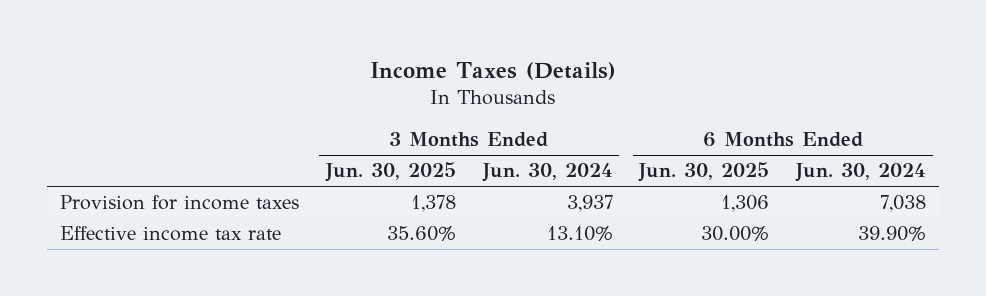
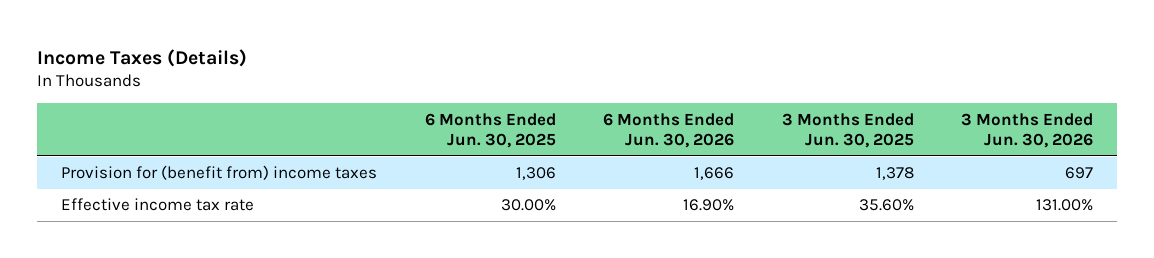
[481,163,613,183] Jun. 30, 2024 -> none
[794,163,926,183] Jun. 30, 2024 -> none
none -> [603,112,735,149] 6 Months Ended Jun. 30, 2026
none -> [961,112,1094,149] 3 Months Ended Jun. 30, 2026
[60,195,300,211] Provision for income taxes -> [61,165,378,181] Provision for (benefit from) income taxes

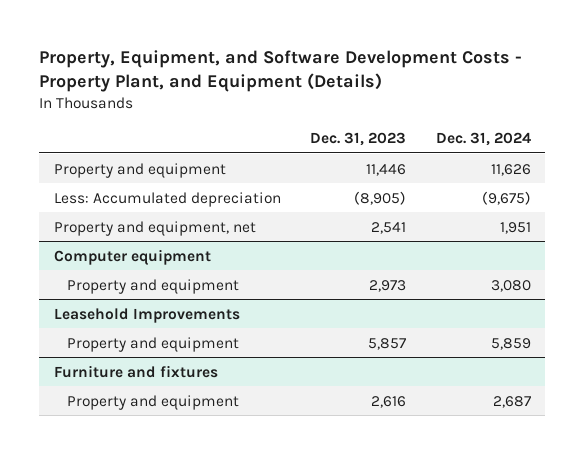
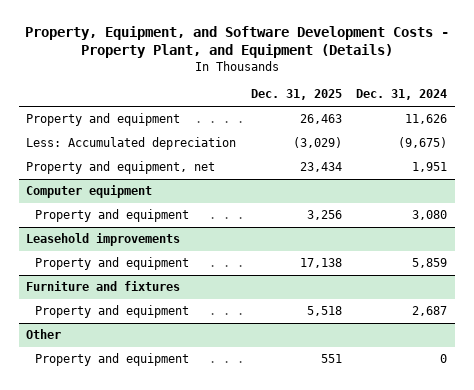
[310,132,407,147] Dec. 31, 2023 -> none
none -> [250,89,342,101] Dec. 31, 2025
[53,307,240,323] Leasehold Improvements -> [26,233,181,247] Leasehold improvements
none -> [26,329,62,340] Other
none -> [34,353,189,367] Property and equipment

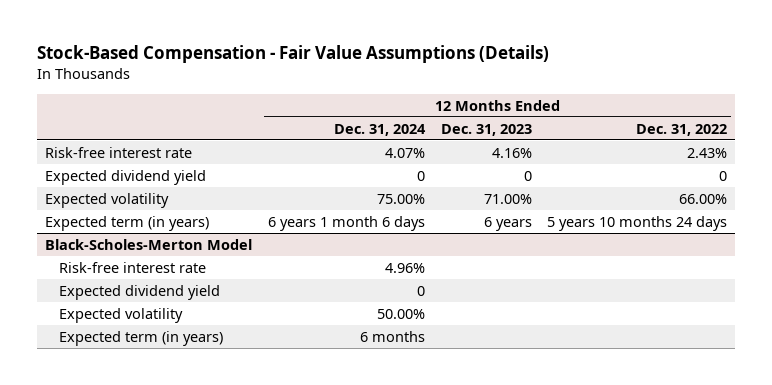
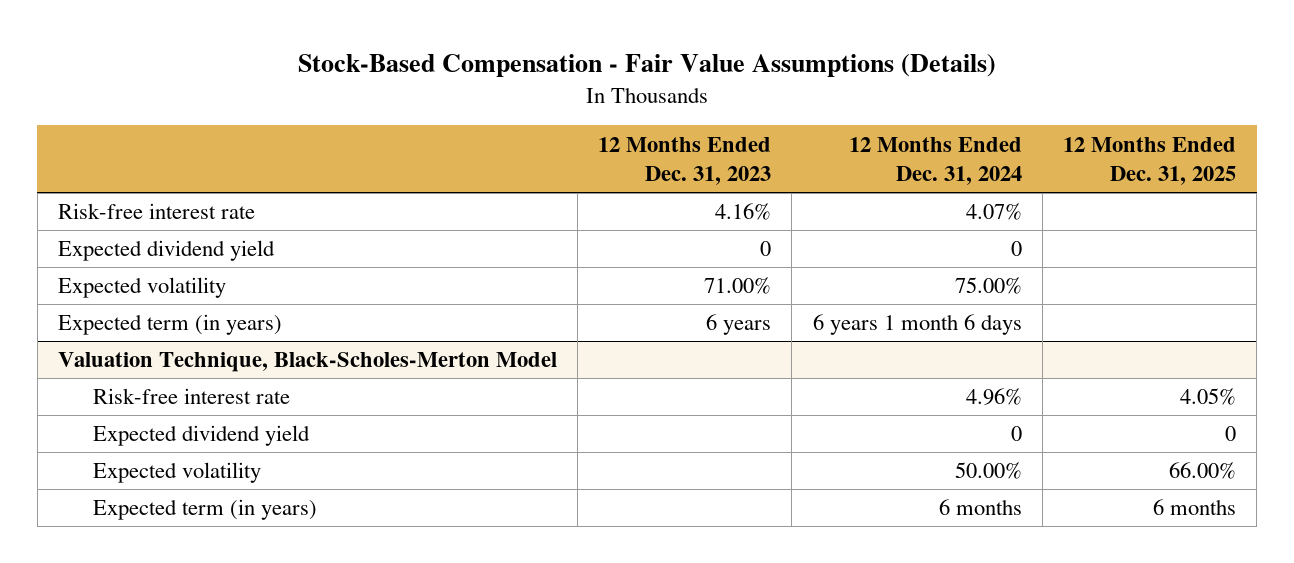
[636,123,728,136] Dec. 31, 2022 -> none
none -> [1063,136,1237,185] 12 Months Ended Dec. 31, 2025
[44,238,252,250] Black-Scholes-Merton Model -> [57,352,557,373] Valuation Technique, Black-Scholes-Merton Model

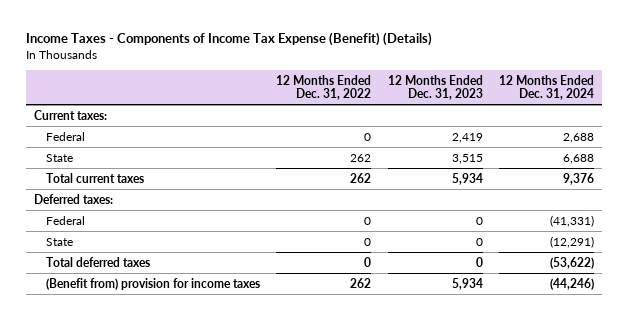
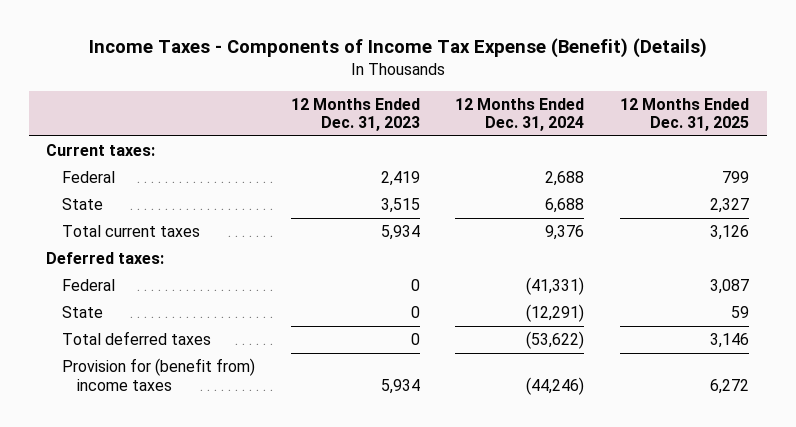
[276,74,372,100] 12 Months Ended Dec. 31, 2022 -> none
none -> [620,97,750,132] 12 Months Ended Dec. 31, 2025
[46,277,261,290] (Benefit from) provision for income taxes -> [61,358,255,391] Provision for (benefit from) income taxes

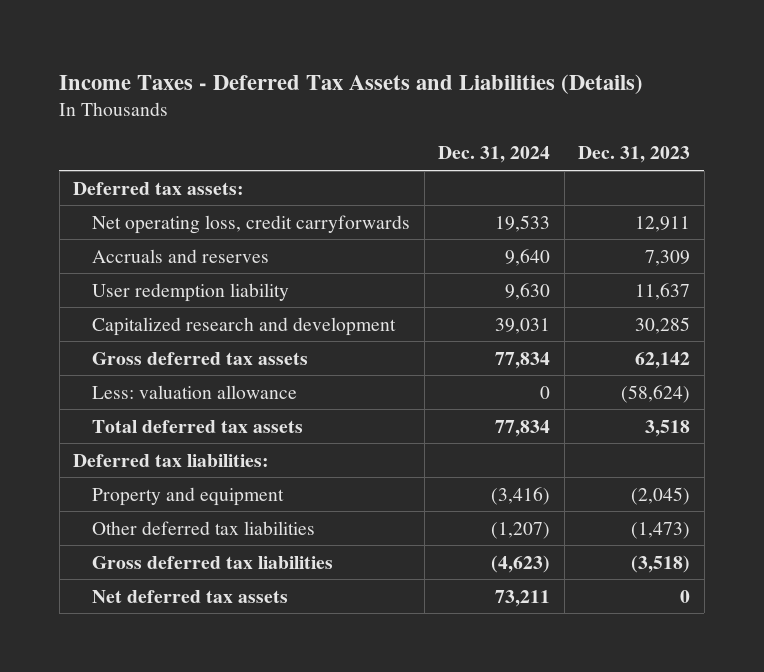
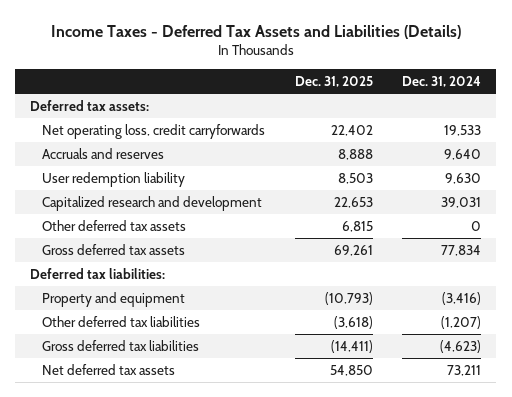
[578,146,691,164] Dec. 31, 2023 -> none
none -> [294,75,373,87] Dec. 31, 2025
none -> [41,219,186,231] Other deferred tax assets
[92,384,298,399] Less: valuation allowance -> none
[92,419,304,433] Total deferred tax assets -> none

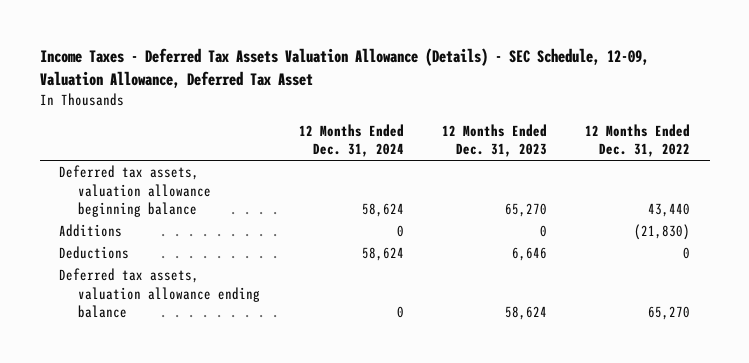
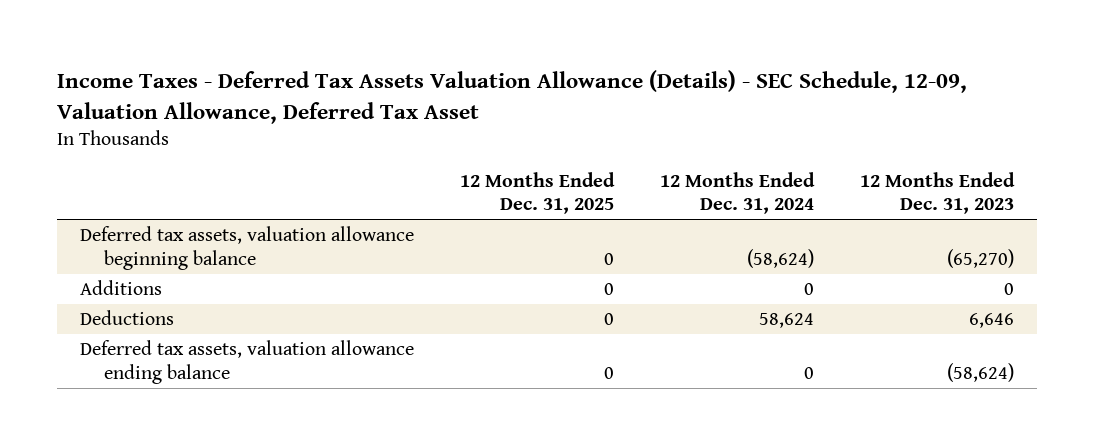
[585,123,691,157] 12 Months Ended Dec. 31, 2022 -> none
none -> [459,171,615,215] 12 Months Ended Dec. 31, 2025
[361,203,404,218] 58,624 -> [747,248,815,268] (58,624)
[505,203,548,218] 65,270 -> [947,248,1015,268] (65,270)
[505,306,548,321] 58,624 -> [947,362,1015,382] (58,624)

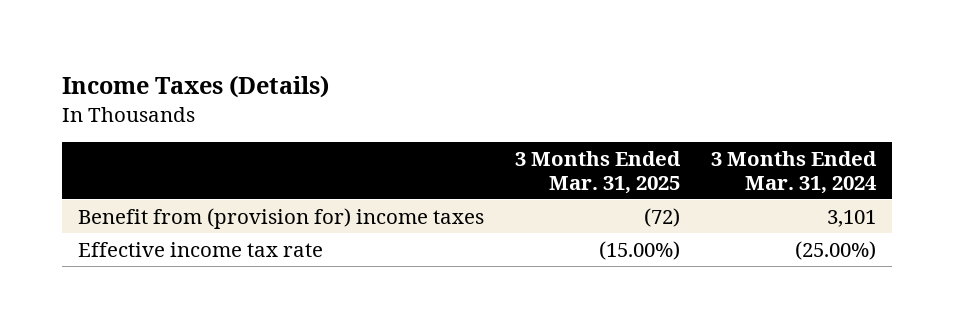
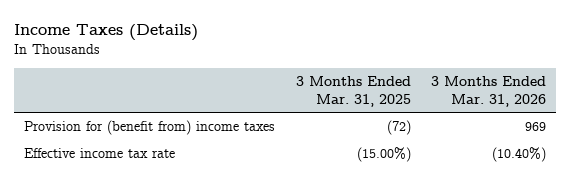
[711,150,878,194] 3 Months Ended Mar. 31, 2024 -> none
none -> [431,76,547,107] 3 Months Ended Mar. 31, 2026
[77,207,484,229] Benefit from (provision for) income taxes -> [24,120,276,136] Provision for (benefit from) income taxes

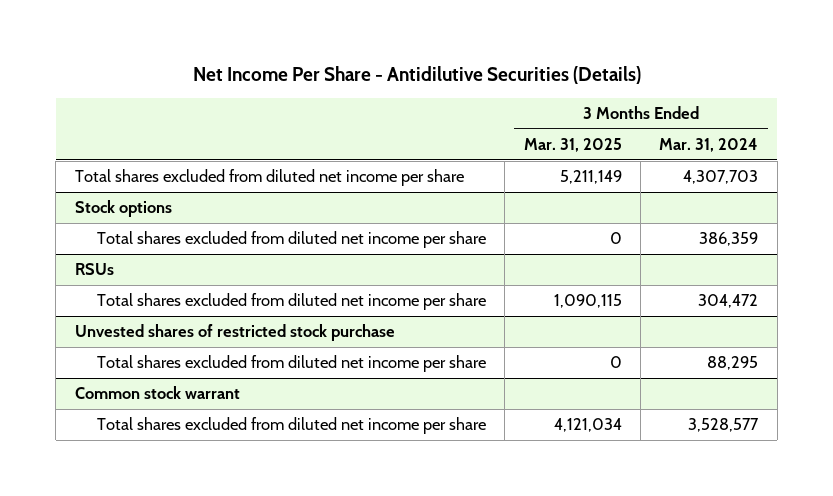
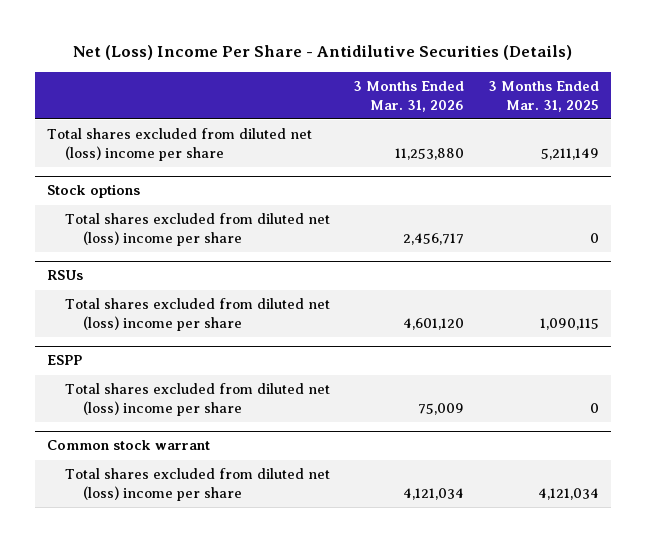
[192,66,641,85] Net Income Per Share - Antidilutive Securities (Details) -> [72,45,572,61] Net (Loss) Income Per Share - Antidilutive Securities (Details)
[659,137,759,152] Mar. 31, 2024 -> none
none -> [353,81,465,112] 3 Months Ended Mar. 31, 2026
[74,169,464,187] Total shares excluded from diluted net income per share -> [46,128,312,161] Total shares excluded from diluted net (loss) income per share
[96,231,486,249] Total shares excluded from diluted net income per share -> [64,213,330,246] Total shares excluded from diluted net (loss) income per share
[74,324,395,342] Unvested shares of restricted stock purchase -> none
[96,293,486,311] Total shares excluded from diluted net income per share -> [64,298,330,331] Total shares excluded from diluted net (loss) income per share
none -> [46,355,82,366] ESPP
[96,355,486,373] Total shares excluded from diluted net income per share -> [64,383,330,416] Total shares excluded from diluted net (loss) income per share
[96,417,486,435] Total shares excluded from diluted net income per share -> [64,468,330,501] Total shares excluded from diluted net (loss) income per share

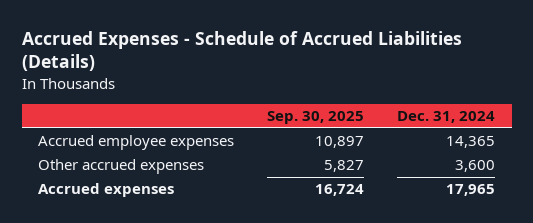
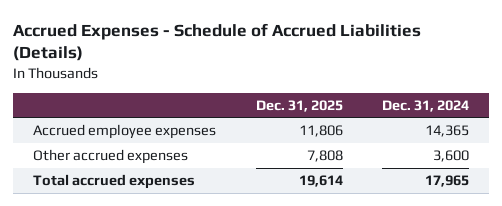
[267,111,365,125] Sep. 30, 2025 -> none
none -> [255,99,343,112] Dec. 31, 2025
[38,183,175,198] Accrued expenses -> [32,174,195,190] Total accrued expenses

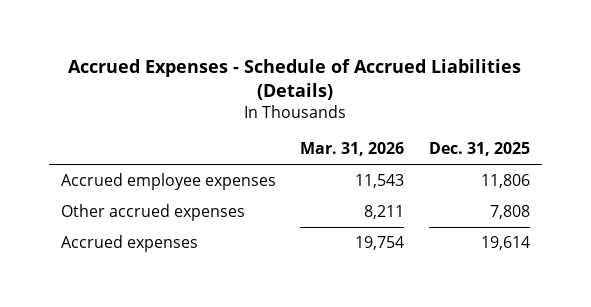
[382,99,470,112] Dec. 31, 2024 -> none
none -> [300,142,405,157] Mar. 31, 2026
[32,174,195,190] Total accrued expenses -> [60,234,198,252] Accrued expenses

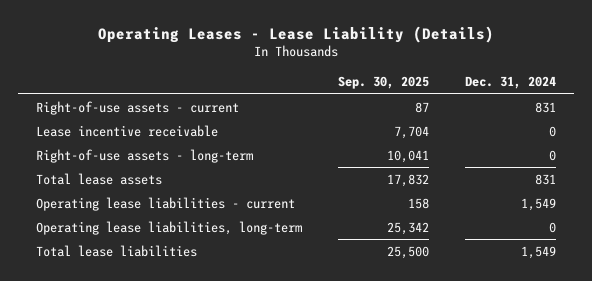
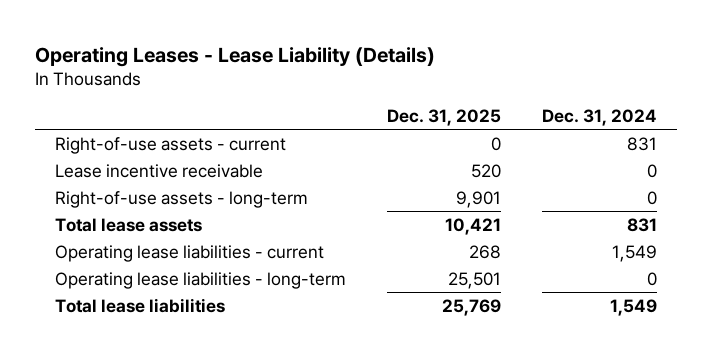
[338,76,430,90] Sep. 30, 2025 -> none
none -> [387,109,502,127] Dec. 31, 2025
[36,220,303,235] Operating lease liabilities, long-term -> [55,271,347,289] Operating lease liabilities - long-term

